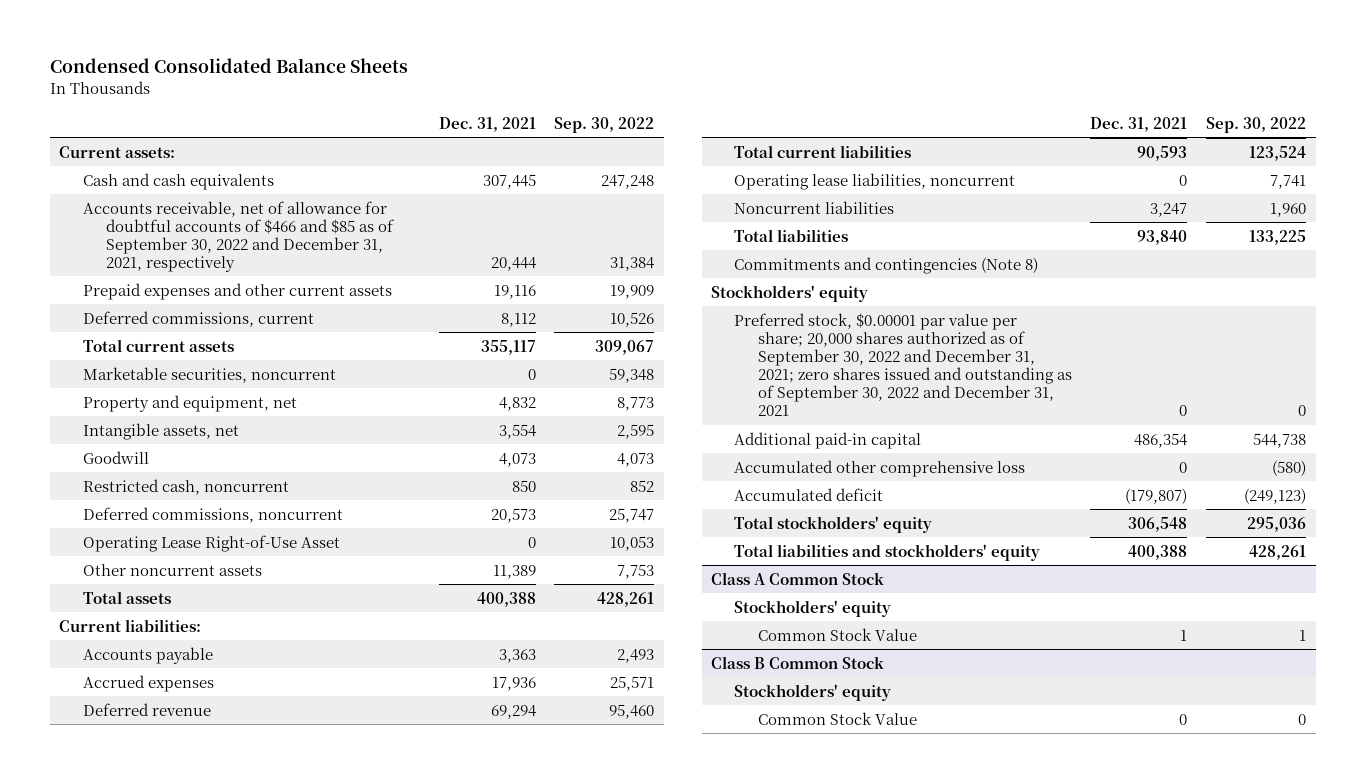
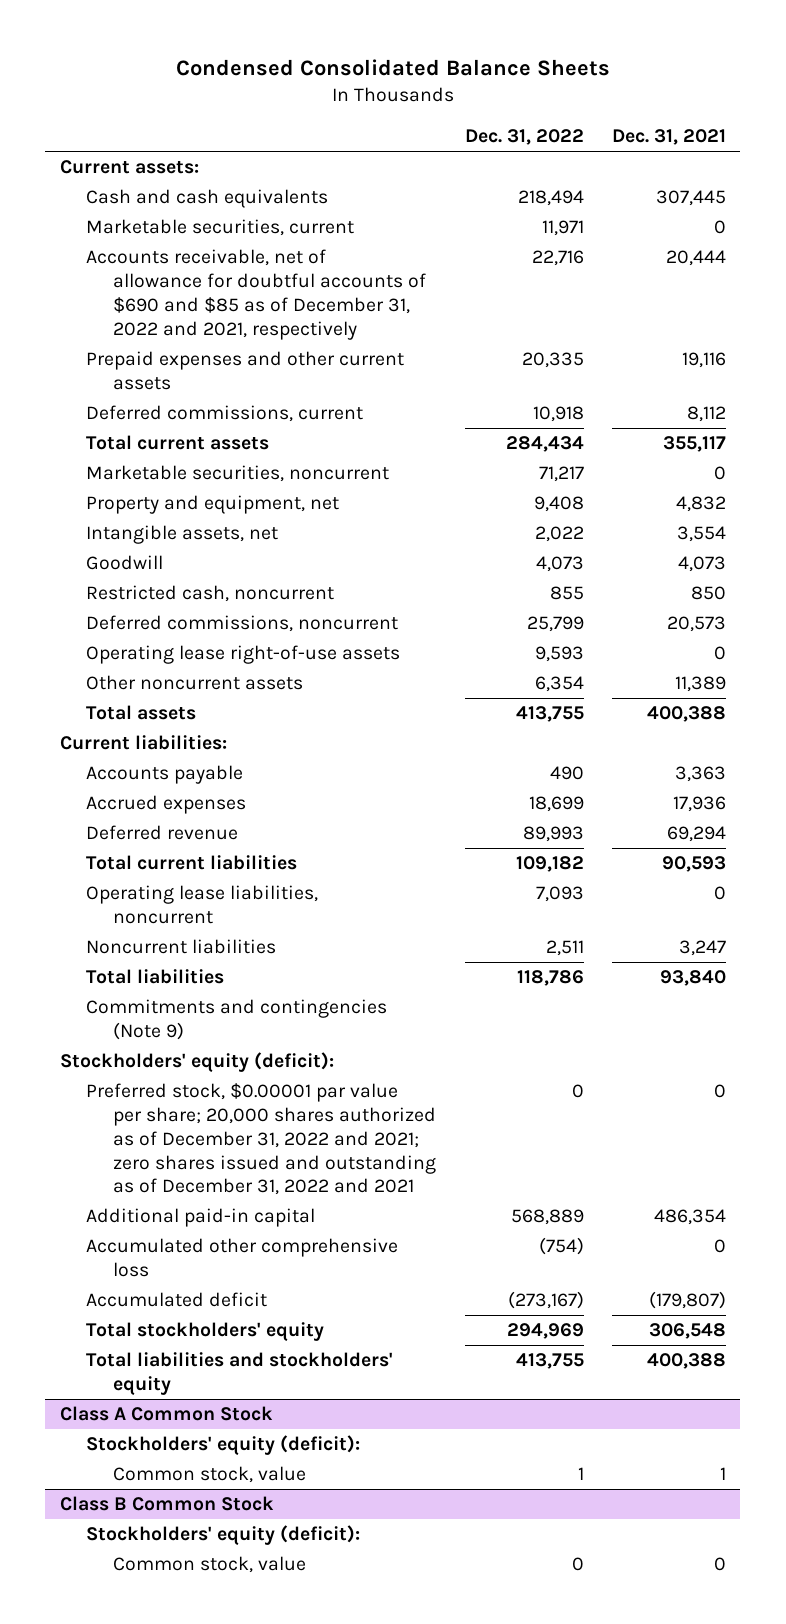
[554,116,655,133] Sep. 30, 2022 -> none
none -> [464,128,584,145] Dec. 31, 2022
none -> [86,219,355,237] Marketable securities, current
[82,200,394,272] Accounts receivable, net of allowance for doubtful accounts of $466 and $85 as of September 30, 2022 and December 31, 2021, respectively -> [86,249,427,340] Accounts receivable, net of allowance for doubtful accounts of $690 and $85 as of December 31, 2022 and 2021, respectively
[82,534,340,552] Operating Lease Right-of-Use Asset -> [86,645,401,665] Operating lease right-of-use assets
[734,256,1039,274] Commitments and contingencies (Note 8) -> [86,999,388,1041] Commitments and contingencies (Note 9)
[711,284,869,302] Stockholders' equity -> [59,1052,334,1073] Stockholders' equity (deficit):
[734,312,1072,417] Preferred stock, $0.00001 par value per share; 20,000 shares authorized as of September 30, 2022 and December 31, 2021; zero shares issued and outstanding as of September 30, 2022 and December 31, 2021 -> [86,1083,437,1196] Preferred stock, $0.00001 par value per share; 20,000 shares authorized as of December 31, 2022 and 2021; zero shares issued and outstanding as of December 31, 2022 and 2021
[734,599,892,617] Stockholders' equity -> [86,1435,361,1456] Stockholders' equity (deficit):
[757,627,917,641] Common Stock Value -> [113,1466,307,1484] Common stock, value
[734,683,892,701] Stockholders' equity -> [86,1525,361,1546] Stockholders' equity (deficit):
[757,711,917,725] Common Stock Value -> [113,1556,307,1574] Common stock, value

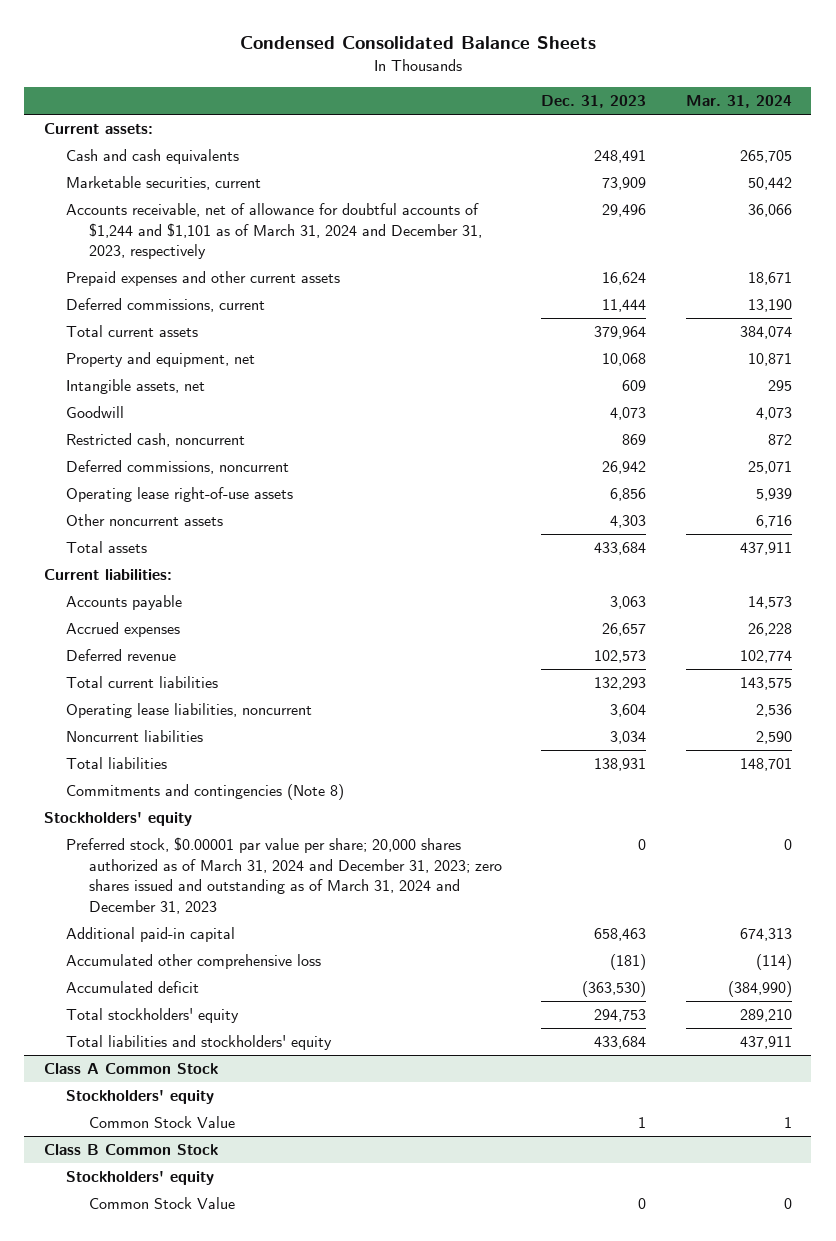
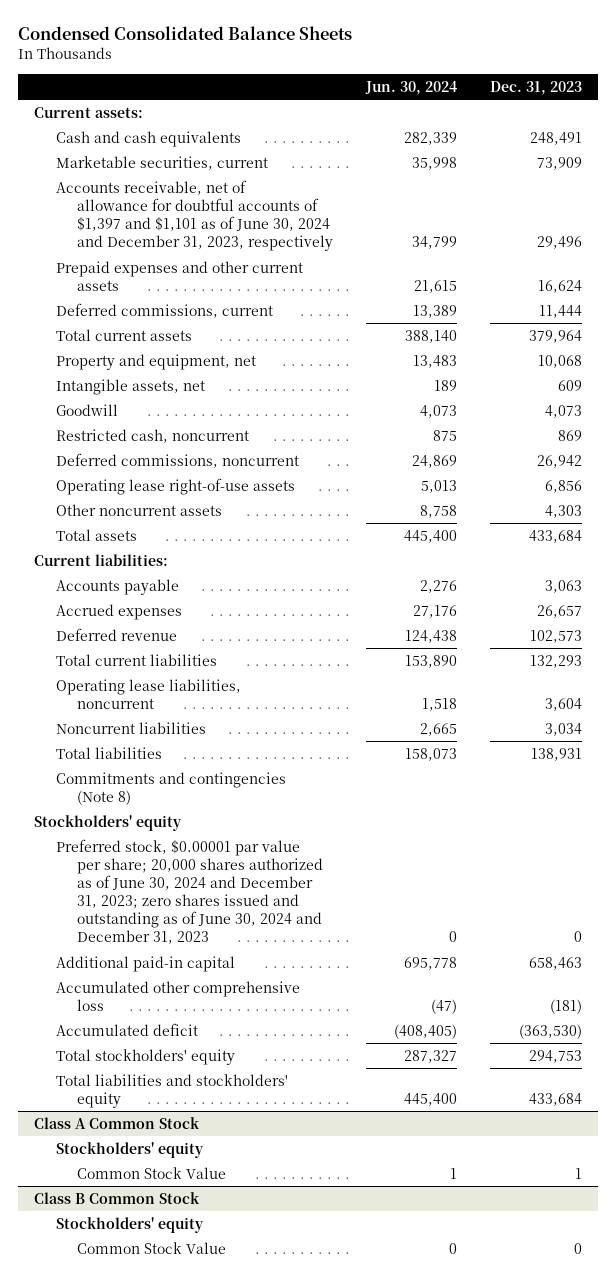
[685,95,792,109] Mar. 31, 2024 -> none
none -> [365,80,458,95] Jun. 30, 2024
[66,203,482,260] Accounts receivable, net of allowance for doubtful accounts of $1,244 and $1,101 as of March 31, 2024 and December 31, 2023, respectively -> [55,179,334,252] Accounts receivable, net of allowance for doubtful accounts of $1,397 and $1,101 as of June 30, 2024 and December 31, 2023, respectively
[66,837,502,915] Preferred stock, $0.00001 par value per share; 20,000 shares authorized as of March 31, 2024 and December 31, 2023; zero shares issued and outstanding as of March 31, 2024 and December 31, 2023 -> [55,838,324,945] Preferred stock, $0.00001 par value per share; 20,000 shares authorized as of June 30, 2024 and December 31, 2023; zero shares issued and outstanding as of June 30, 2024 and December 31, 2023

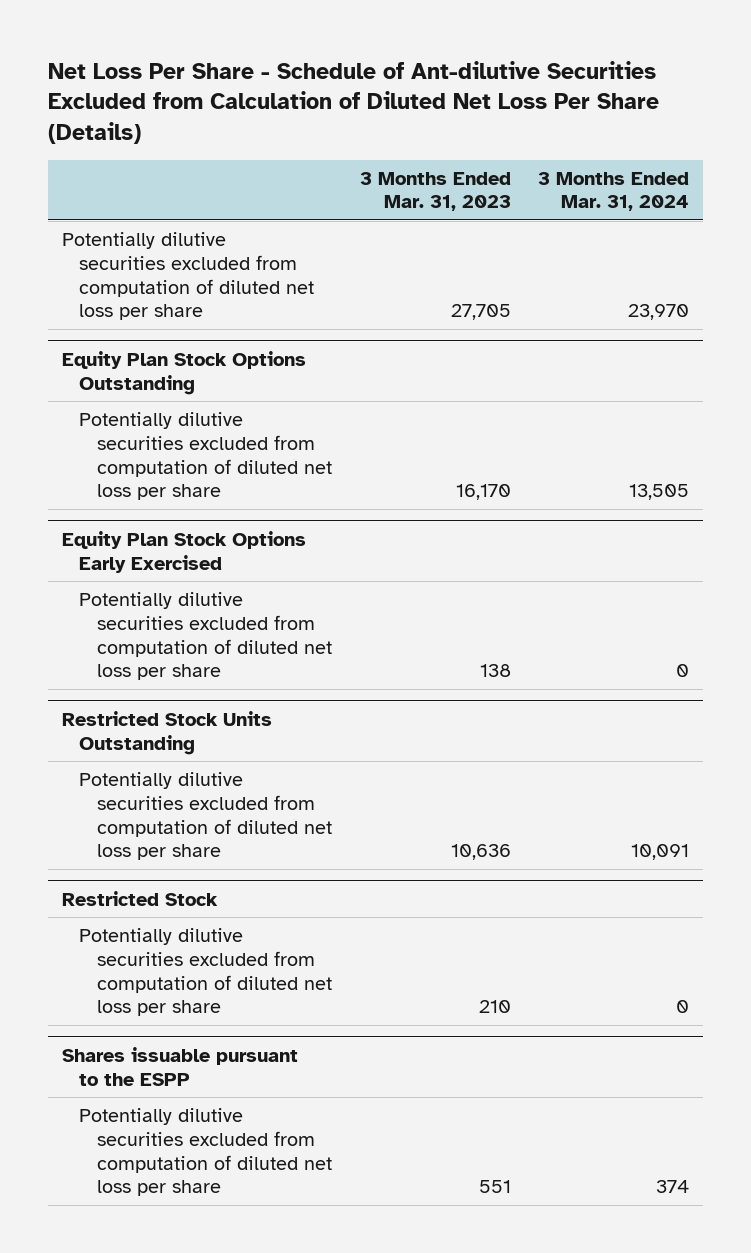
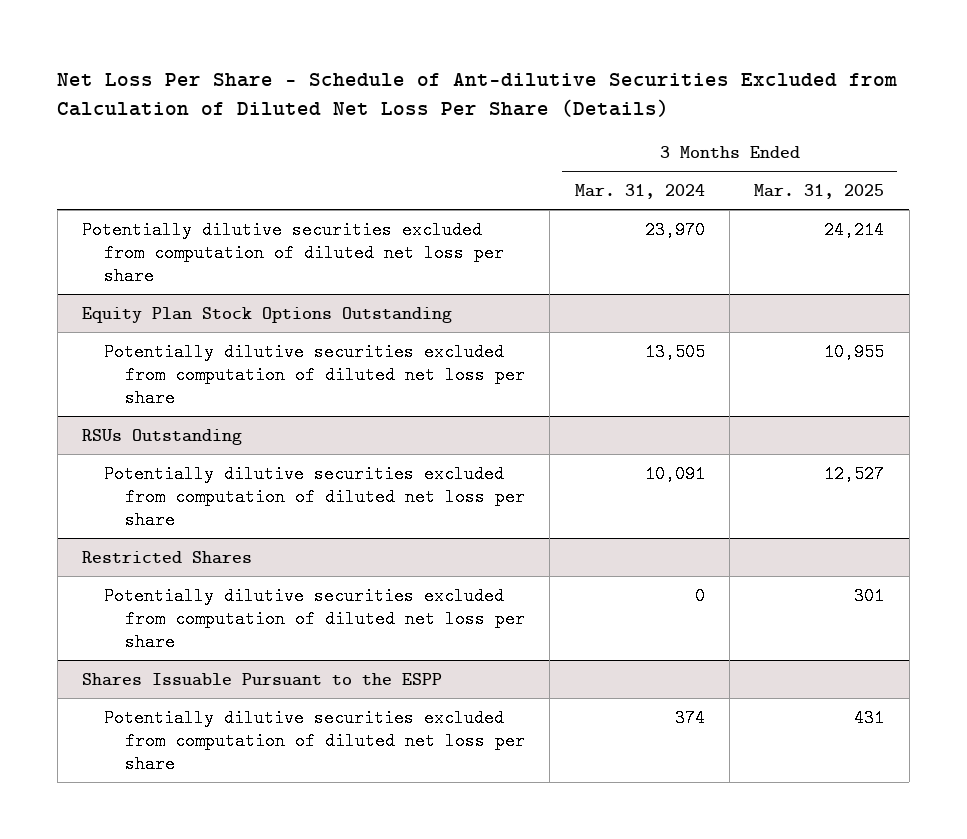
[359,171,511,212] 3 Months Ended Mar. 31, 2023 -> none
none -> [754,184,885,200] Mar. 31, 2025
[61,530,306,573] Equity Plan Stock Options Early Exercised -> none
[79,591,333,681] Potentially dilutive securities excluded from computation of diluted net loss per share -> none
[61,710,272,755] Restricted Stock Units Outstanding -> [82,428,243,445] RSUs Outstanding
[61,890,218,906] Restricted Stock -> [82,550,253,564] Restricted Shares
[61,1046,298,1086] Shares issuable pursuant to the ESPP -> [82,672,443,686] Shares Issuable Pursuant to the ESPP

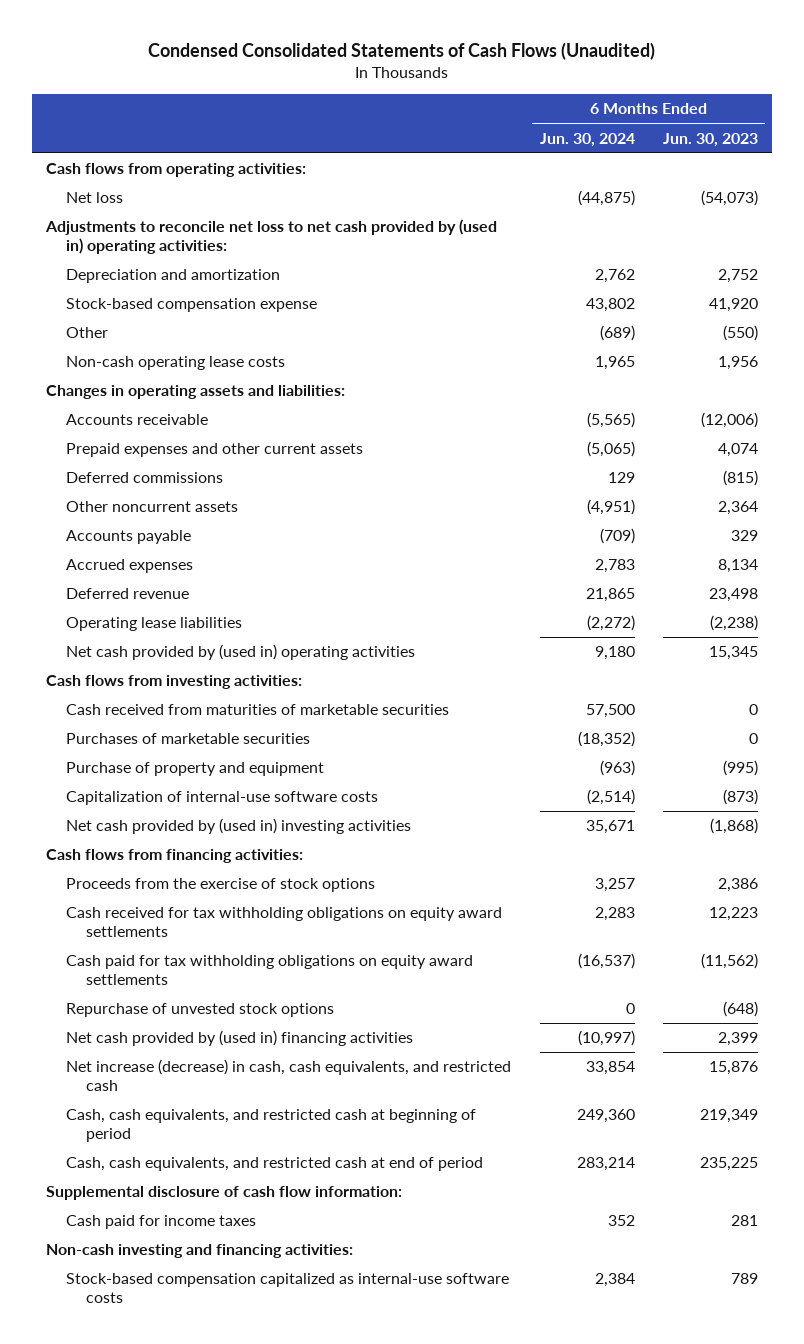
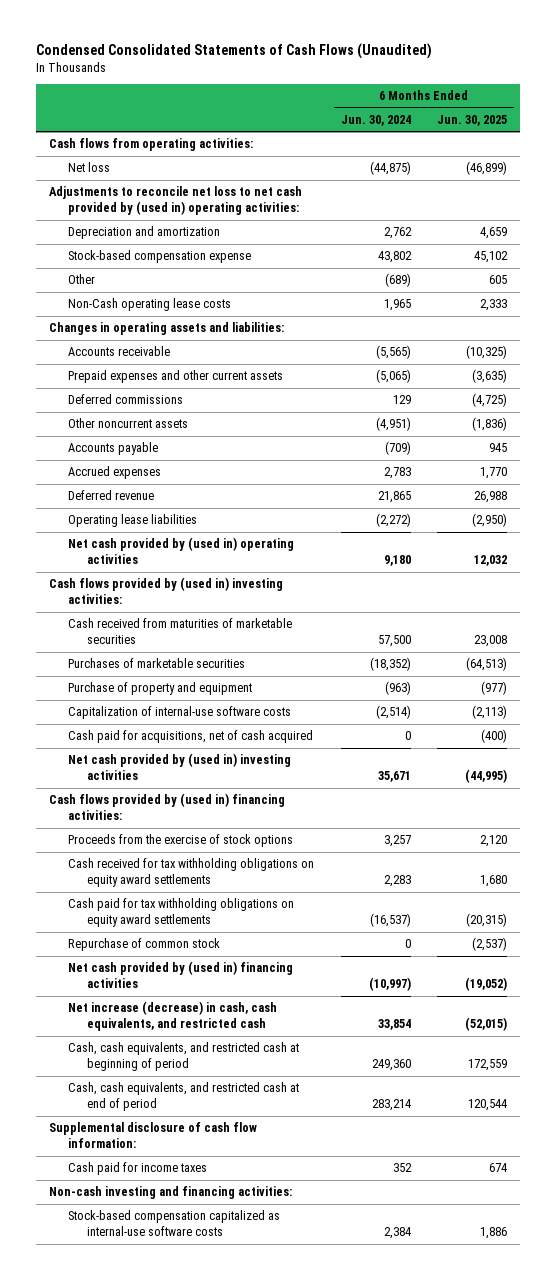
[662,132,758,147] Jun. 30, 2023 -> none
none -> [437,115,508,127] Jun. 30, 2025
[66,356,286,371] Non-cash operating lease costs -> [68,298,232,312] Non-Cash operating lease costs
[46,675,303,690] Cash flows from investing activities: -> [49,577,284,605] Cash flows provided by (used in) investing activities:
none -> [68,730,314,744] Cash paid for acquisitions, net of cash acquired
[46,849,304,864] Cash flows from financing activities: -> [49,793,286,821] Cash flows provided by (used in) financing activities:
[66,1003,335,1018] Repurchase of unvested stock options -> [68,938,221,952] Repurchase of common stock

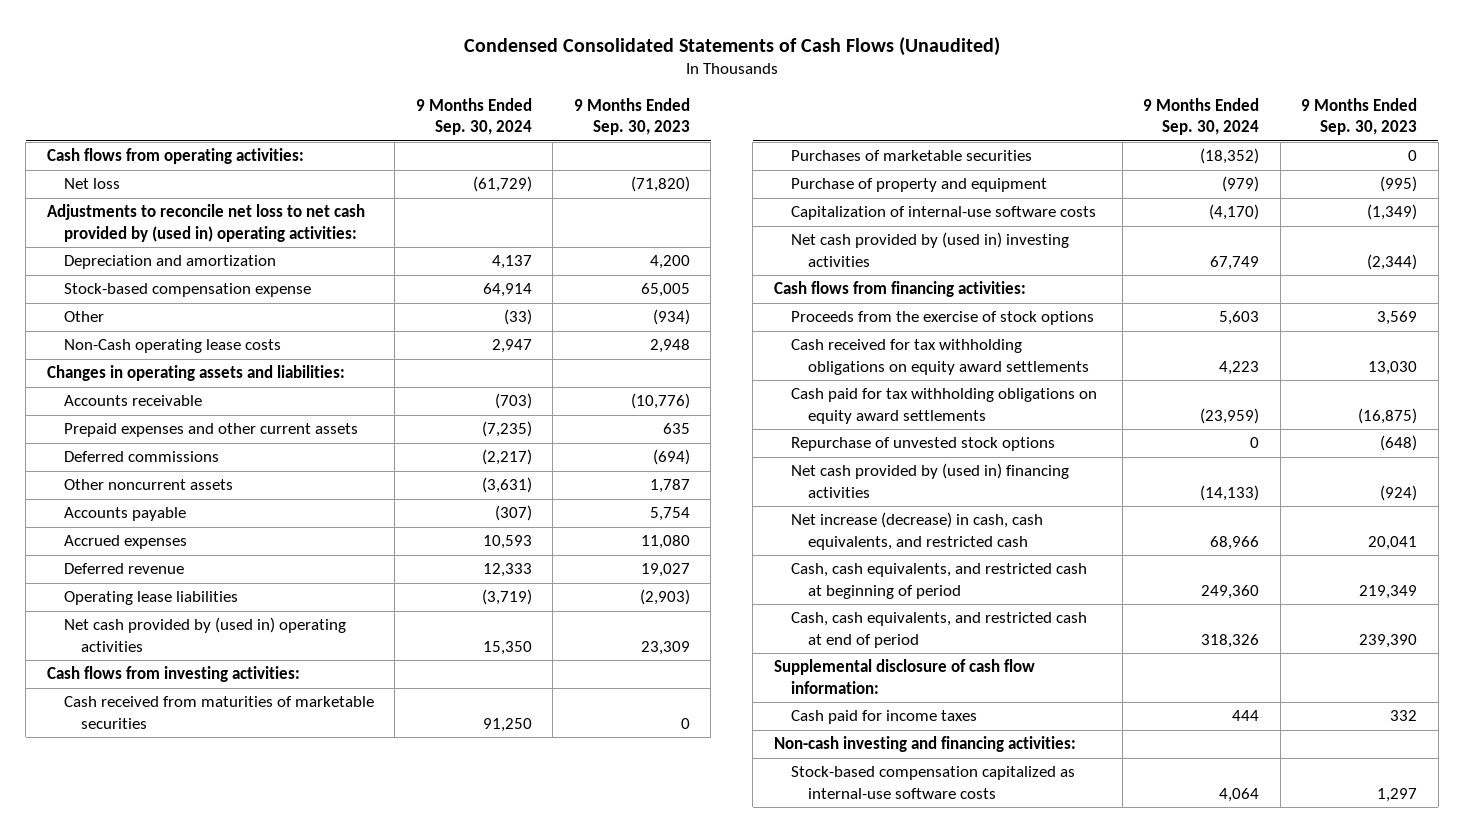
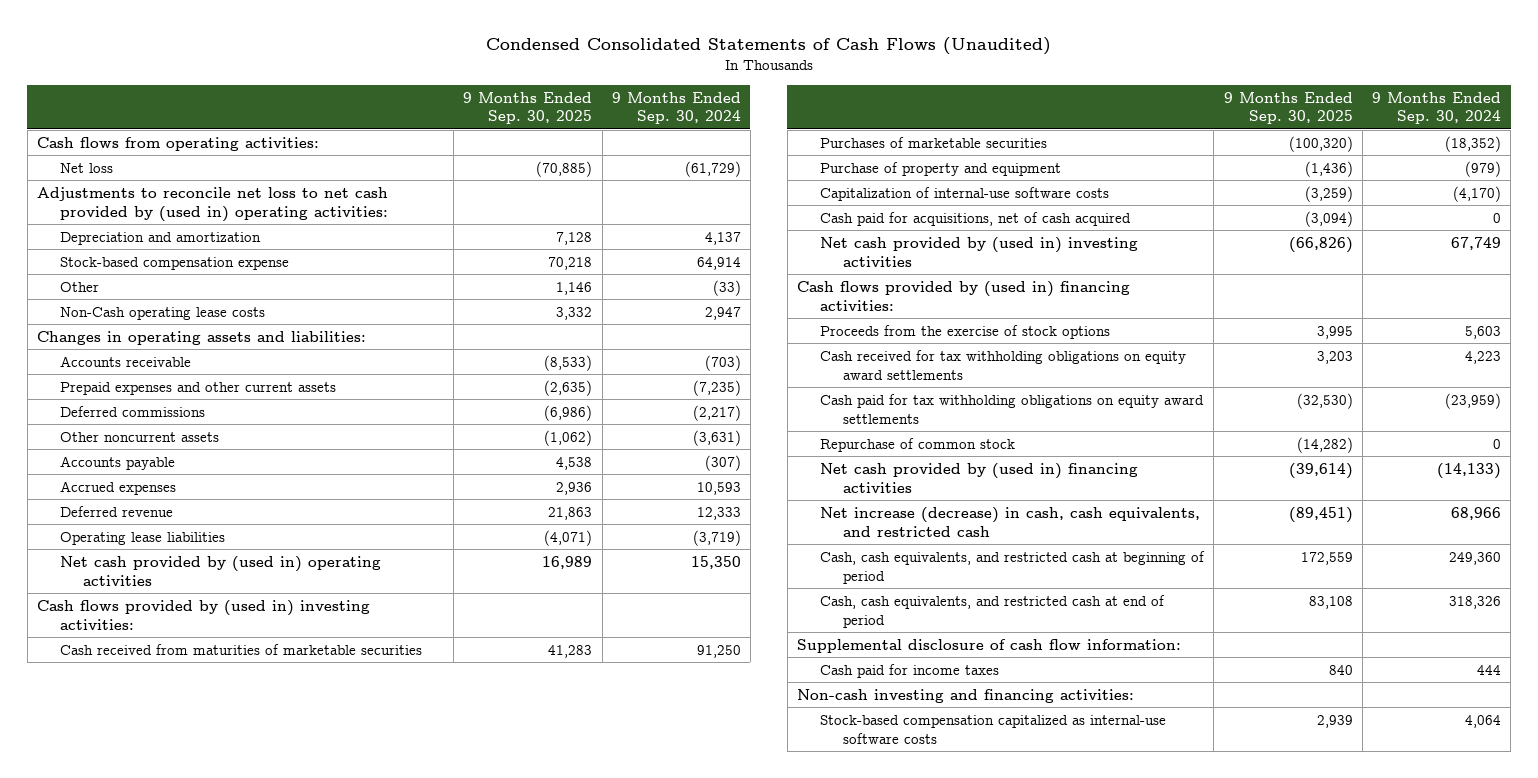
[573,97,690,136] 9 Months Ended Sep. 30, 2023 -> none
none -> [463,91,593,125] 9 Months Ended Sep. 30, 2025
[46,666,300,683] Cash flows from investing activities: -> [36,599,370,630] Cash flows provided by (used in) investing activities:
none -> [820,211,1132,226] Cash paid for acquisitions, net of cash acquired
[773,281,1026,298] Cash flows from financing activities: -> [796,280,1130,311] Cash flows provided by (used in) financing activities:
[791,437,1056,452] Repurchase of unvested stock options -> [820,437,1016,452] Repurchase of common stock

